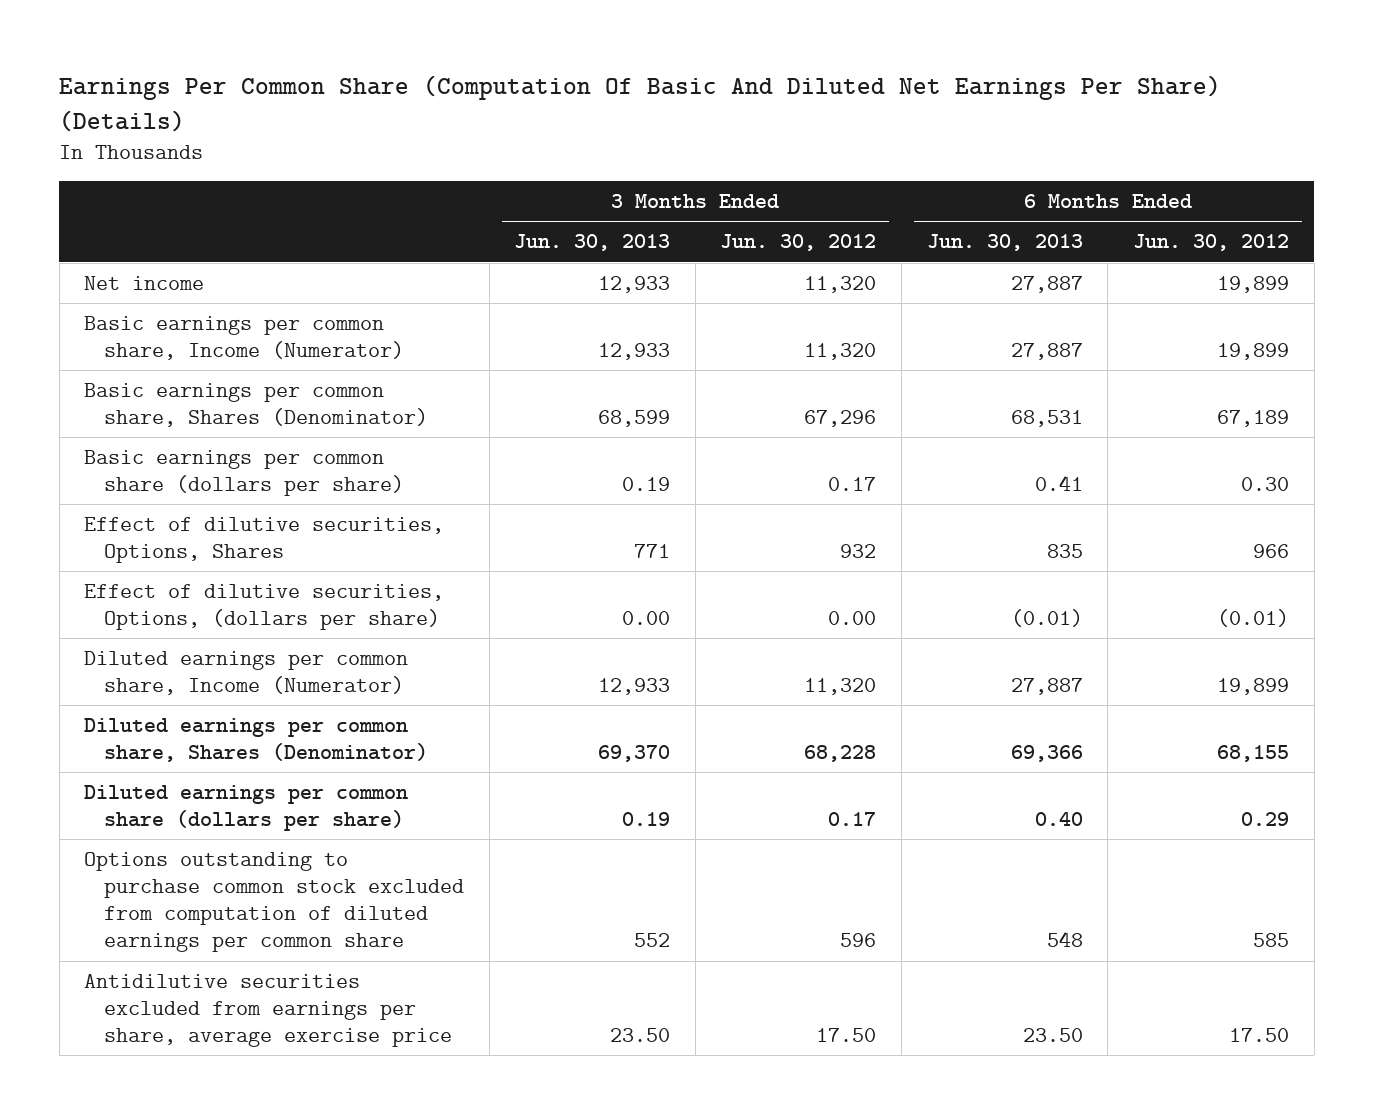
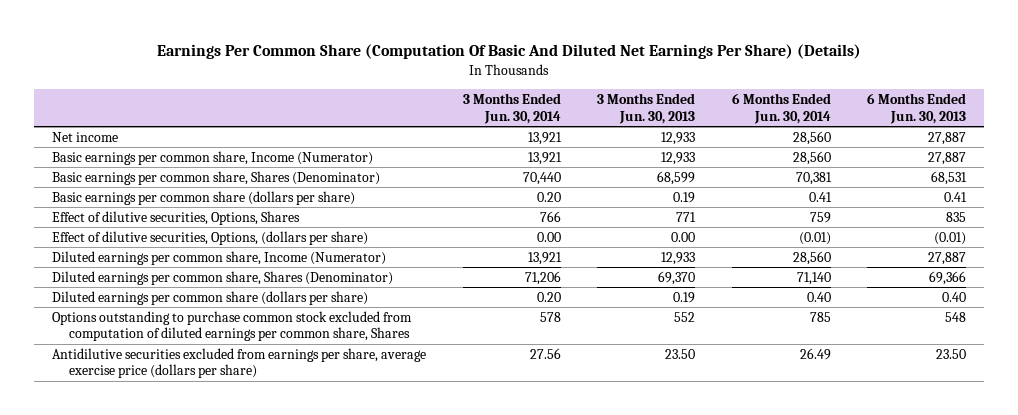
[720,234,877,252] Jun. 30, 2012 -> none
[1133,234,1290,252] Jun. 30, 2012 -> none
none -> [462,93,561,124] 3 Months Ended Jun. 30, 2014
none -> [731,93,831,124] 6 Months Ended Jun. 30, 2014
[84,851,464,953] Options outstanding to purchase common stock excluded from computation of diluted earnings per common share -> [52,310,413,342] Options outstanding to purchase common stock excluded from computation of diluted earnings per common share, Shares
[84,973,452,1048] Antidilutive securities excluded from earnings per share, average exercise price -> [52,347,427,379] Antidilutive securities excluded from earnings per share, average exercise price (dollars per share)

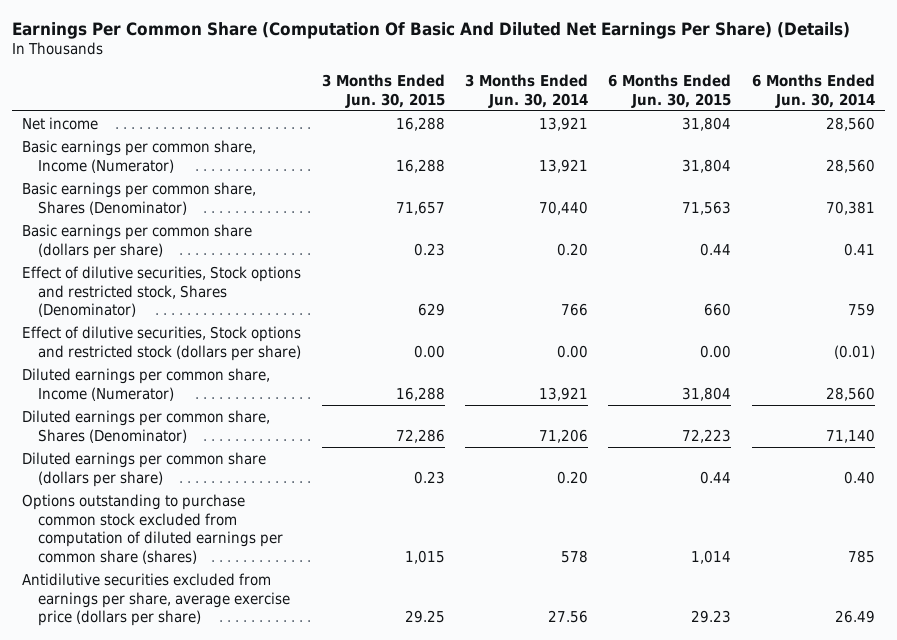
[597,93,696,124] 3 Months Ended Jun. 30, 2013 -> none
[867,93,967,124] 6 Months Ended Jun. 30, 2013 -> none
none -> [321,73,445,108] 3 Months Ended Jun. 30, 2015
none -> [608,73,732,108] 6 Months Ended Jun. 30, 2015
[52,210,301,225] Effect of dilutive securities, Options, Shares -> [21,265,301,318] Effect of dilutive securities, Stock options and restricted stock, Shares (Denominator)
[52,230,369,245] Effect of dilutive securities, Options, (dollars per share) -> [21,325,302,361] Effect of dilutive securities, Stock options and restricted stock (dollars per share)
[52,310,413,342] Options outstanding to purchase common stock excluded from computation of diluted earnings per common share, Shares -> [21,493,284,564] Options outstanding to purchase common stock excluded from computation of diluted earnings per common share (shares)

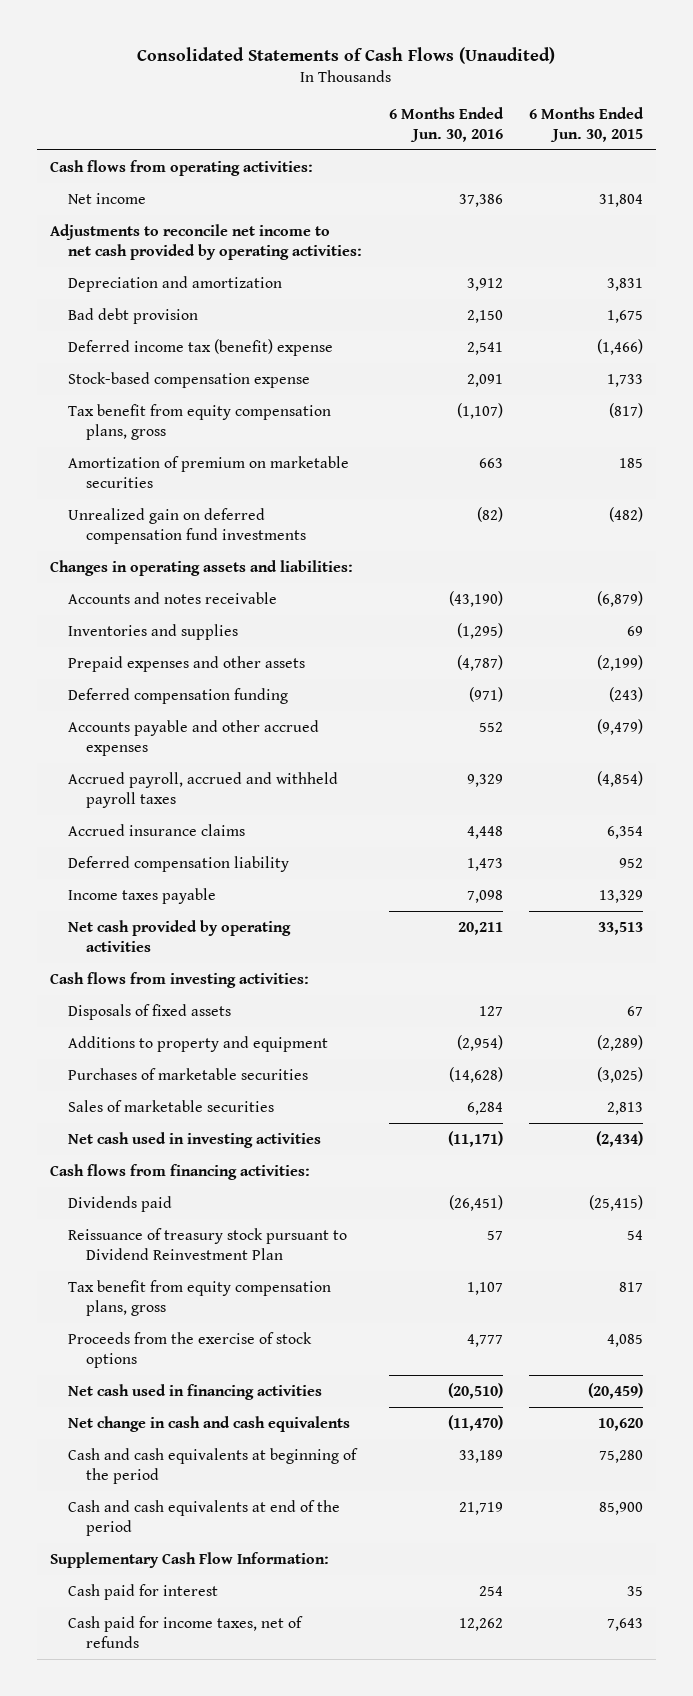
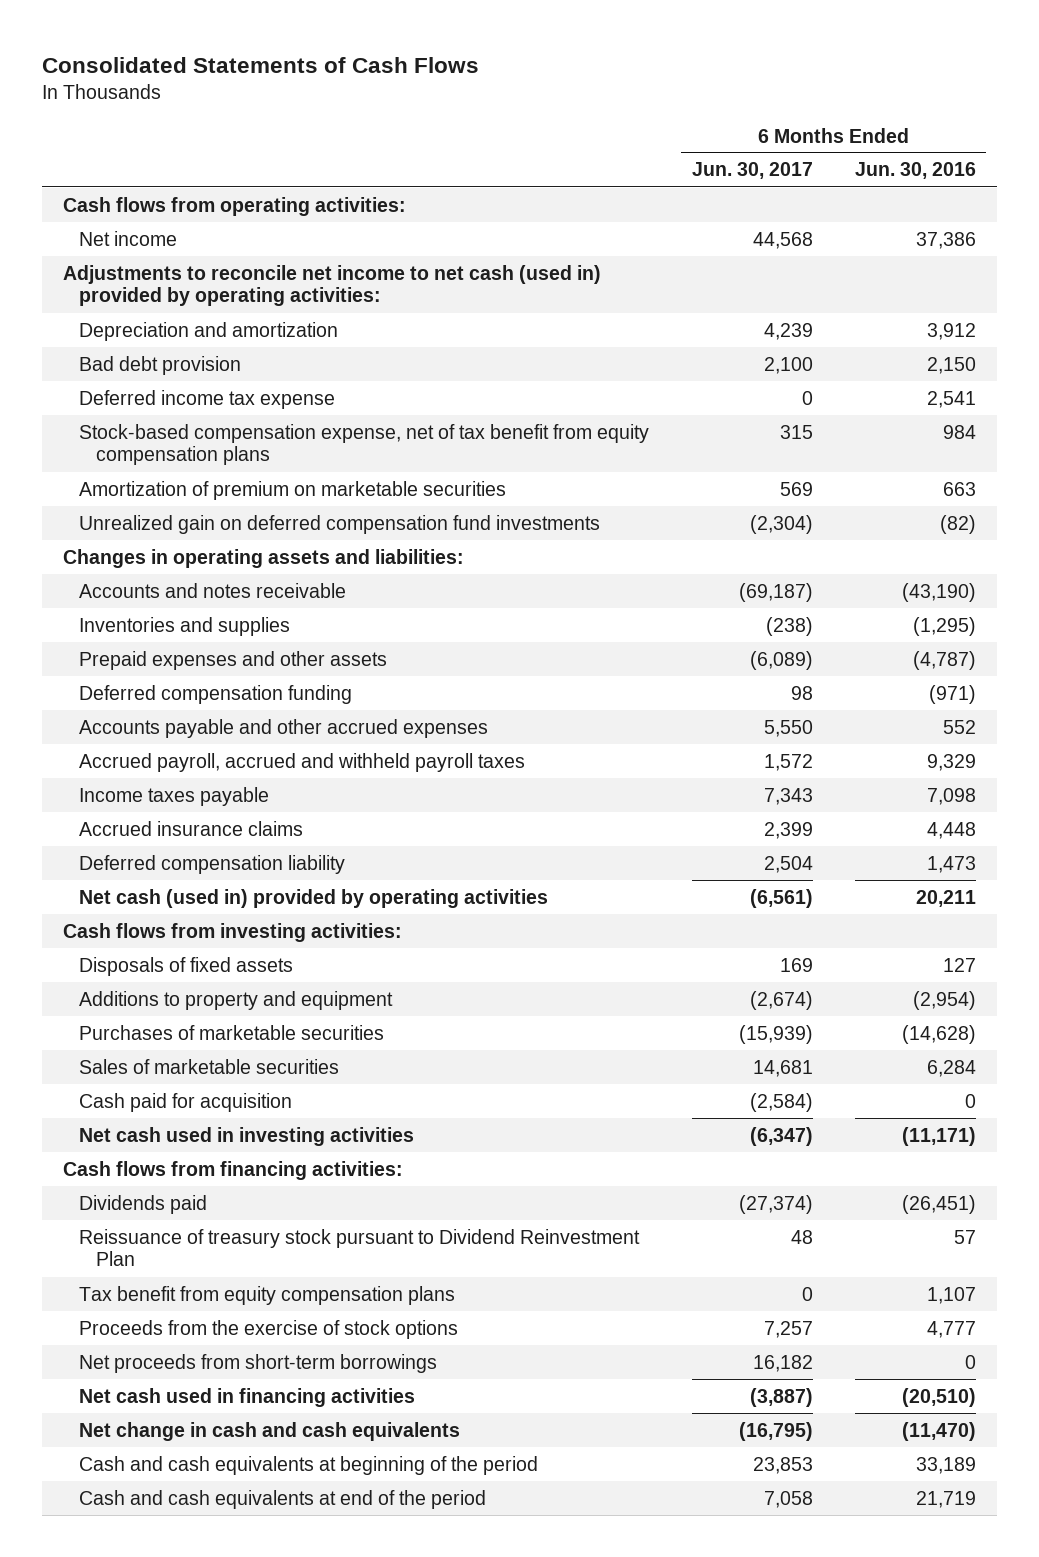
[137,46,556,64] Consolidated Statements of Cash Flows (Unaudited) -> [41,56,479,73] Consolidated Statements of Cash Flows
[529,106,645,142] 6 Months Ended Jun. 30, 2015 -> none
none -> [691,162,813,180] Jun. 30, 2017
[49,223,363,260] Adjustments to reconcile net income to net cash provided by operating activities: -> [63,264,602,307] Adjustments to reconcile net income to net cash (used in) provided by operating activities:
[68,403,332,440] Tax benefit from equity compensation plans, gross -> none
[68,338,334,356] Deferred income tax (benefit) expense -> [79,389,336,409] Deferred income tax expense
[68,371,311,388] Stock-based compensation expense -> [79,423,650,466] Stock-based compensation expense, net of tax benefit from equity compensation plans
[466,373,503,387] 2,091 -> [942,424,976,439] 984
[68,887,217,904] Income taxes payable -> [79,786,270,806] Income taxes payable
[68,919,292,952] Net cash provided by operating activities -> [79,888,549,908] Net cash (used in) provided by operating activities
none -> [79,1092,293,1112] Cash paid for acquisition
[68,1279,332,1316] Tax benefit from equity compensation plans, gross -> [79,1285,456,1305] Tax benefit from equity compensation plans
none -> [79,1353,438,1373] Net proceeds from short-term borrowings
[49,1551,329,1568] Supplementary Cash Flow Information: -> none
[68,1583,219,1600] Cash paid for interest -> none
[68,1615,304,1648] Cash paid for income taxes, net of refunds -> none

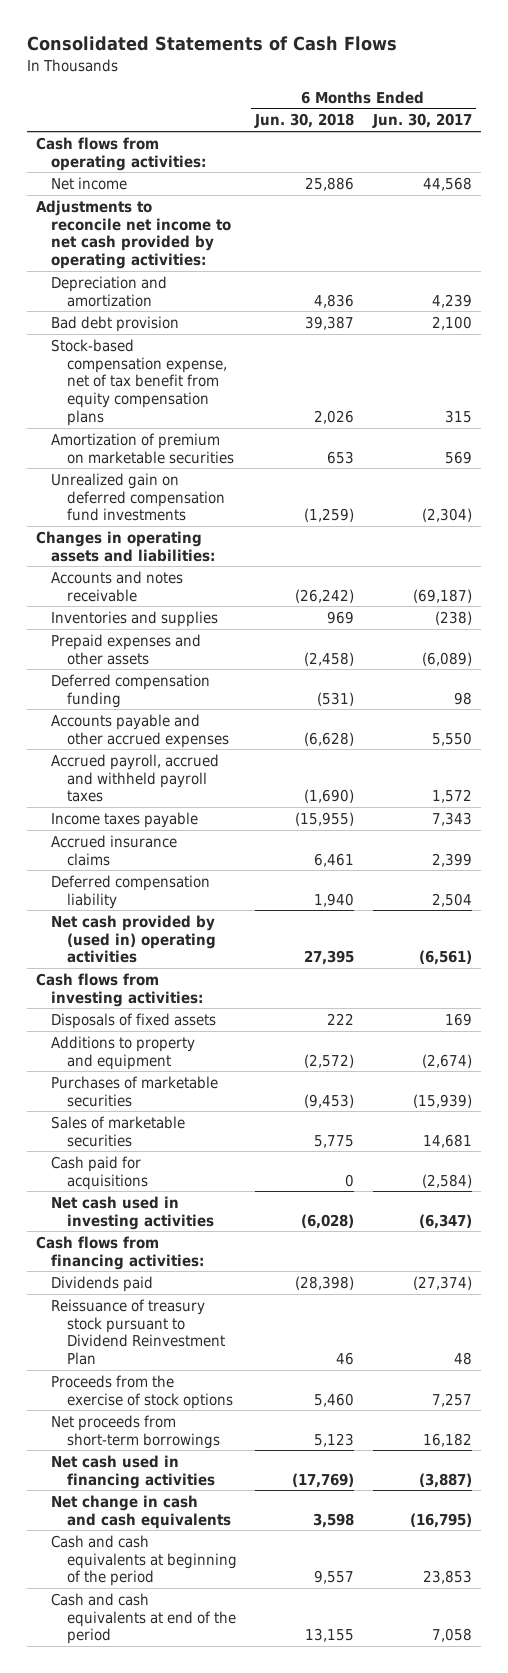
[854,162,976,180] Jun. 30, 2016 -> none
none -> [254,113,355,129] Jun. 30, 2018
[63,264,602,307] Adjustments to reconcile net income to net cash (used in) provided by operating activities: -> [36,199,232,270] Adjustments to reconcile net income to net cash provided by operating activities:
[79,389,336,409] Deferred income tax expense -> none
[79,888,549,908] Net cash (used in) provided by operating activities -> [51,914,216,964] Net cash provided by (used in) operating activities
[79,1092,293,1112] Cash paid for acquisition -> [51,1155,148,1190] Cash paid for acquisitions
[79,1285,456,1305] Tax benefit from equity compensation plans -> none

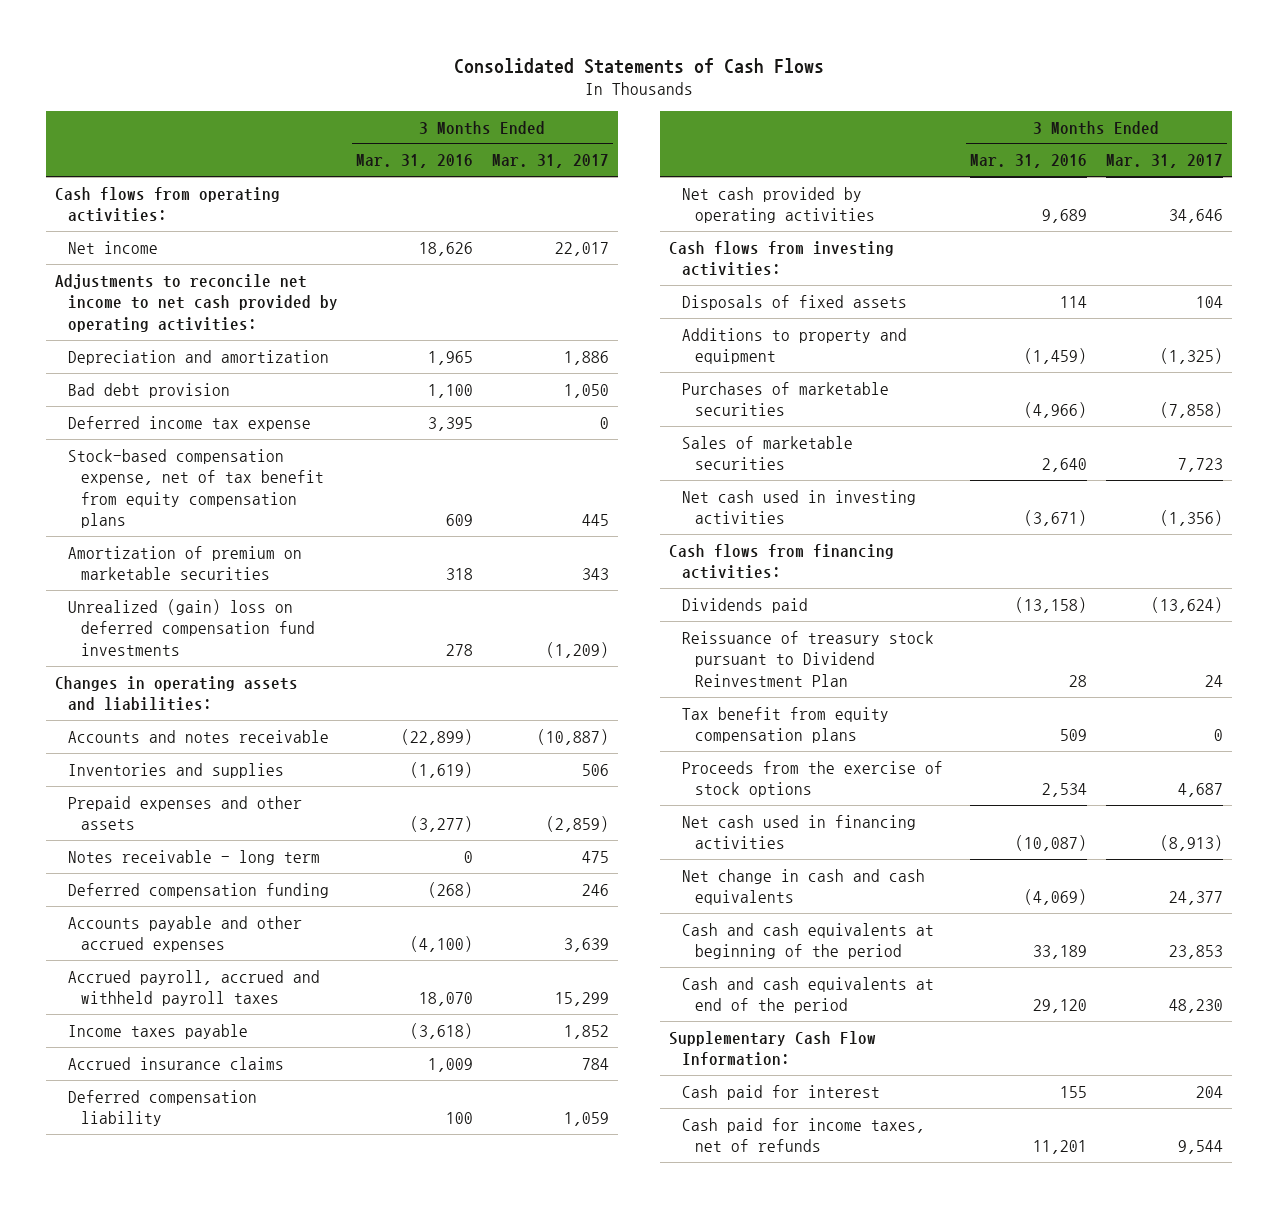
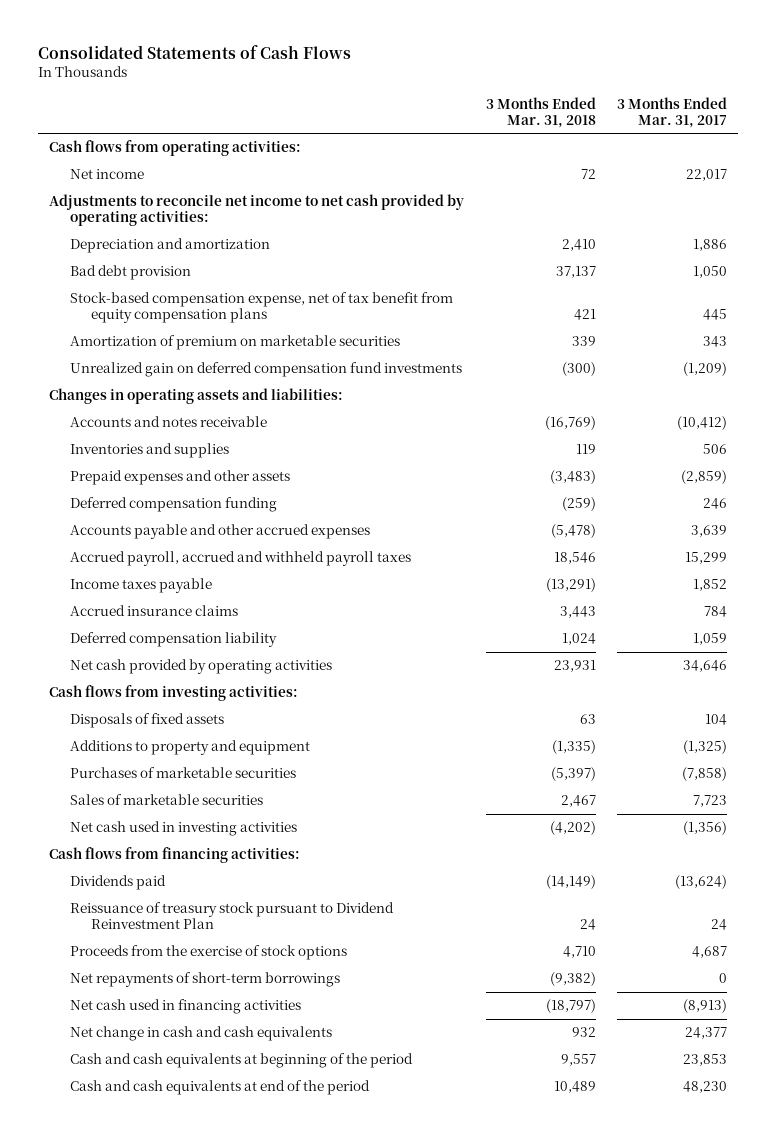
[356,154,474,169] Mar. 31, 2016 -> none
none -> [485,96,596,129] 3 Months Ended Mar. 31, 2018
[67,415,311,431] Deferred income tax expense -> none
[67,598,315,656] Unrealized (gain) loss on deferred compensation fund investments -> [69,362,462,378] Unrealized gain on deferred compensation fund investments
[536,728,609,745] (10,887) -> [677,416,728,431] (10,412)
[67,849,320,865] Notes receivable - long term -> none
[681,706,889,744] Tax benefit from equity compensation plans -> none
none -> [69,972,340,988] Net repayments of short-term borrowings
[668,1030,876,1067] Supplementary Cash Flow Information: -> none
[681,1084,880,1100] Cash paid for interest -> none
[681,1117,925,1153] Cash paid for income taxes, net of refunds -> none

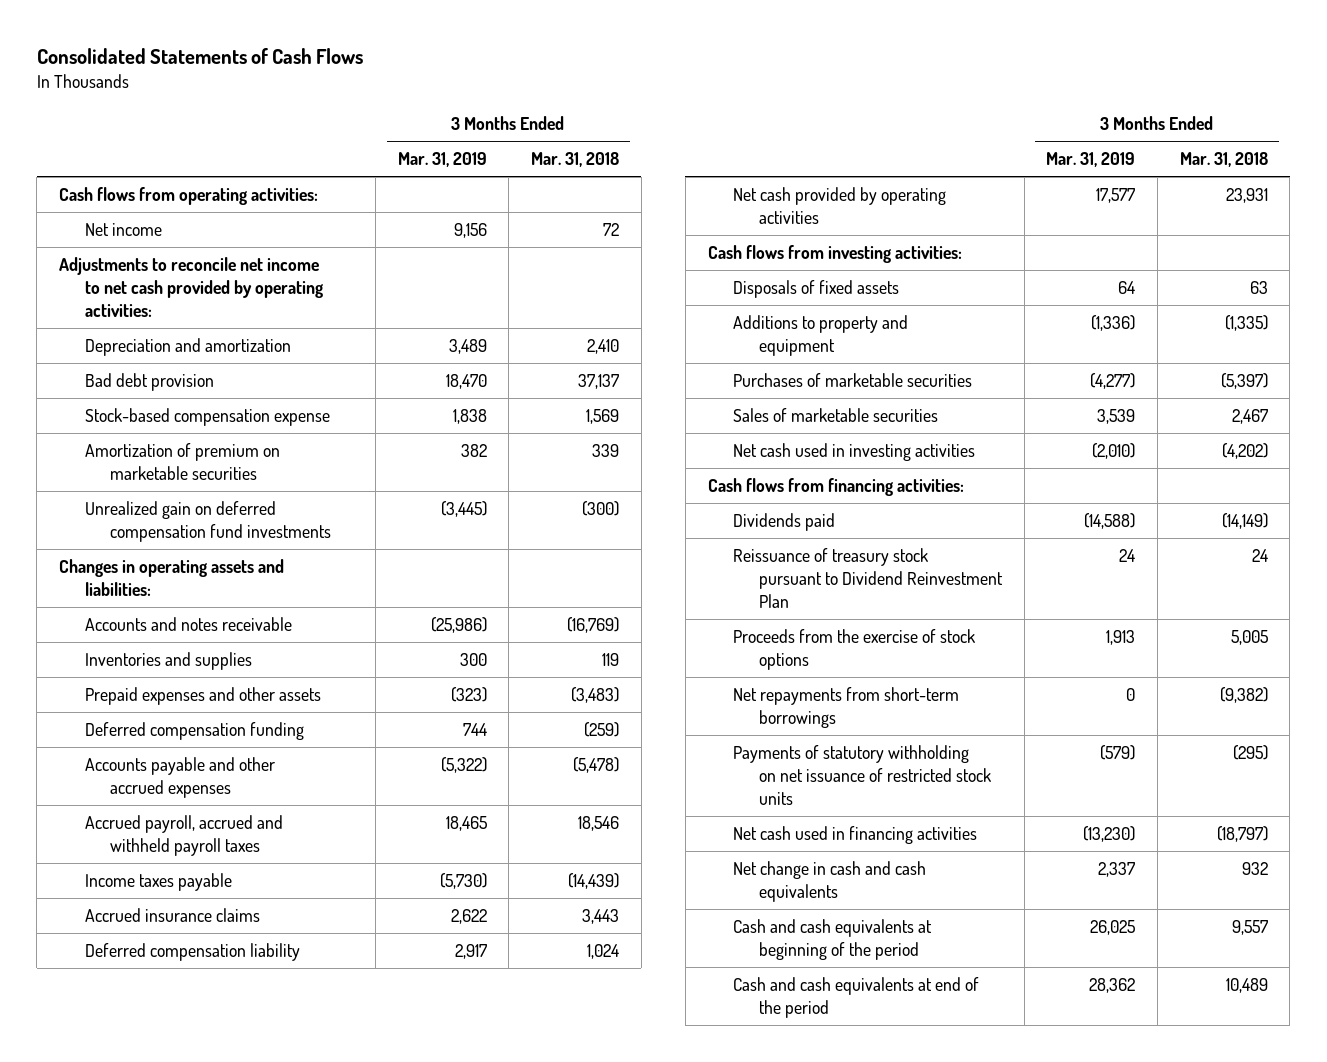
[617,96,728,129] 3 Months Ended Mar. 31, 2017 -> none
none -> [397,152,487,168] Mar. 31, 2019
[69,292,453,324] Stock-based compensation expense, net of tax benefit from equity compensation plans -> [84,408,330,427] Stock-based compensation expense
[573,309,596,321] 421 -> [586,409,620,425] 1,569
[545,578,596,593] (13,291) -> [568,873,620,890] (14,439)
[562,946,596,959] 4,710 -> [1230,630,1268,646] 5,005
[69,972,340,988] Net repayments of short-term borrowings -> [733,687,960,728] Net repayments from short-term borrowings
none -> [733,745,991,805] Payments of statutory withholding on net issuance of restricted stock units

